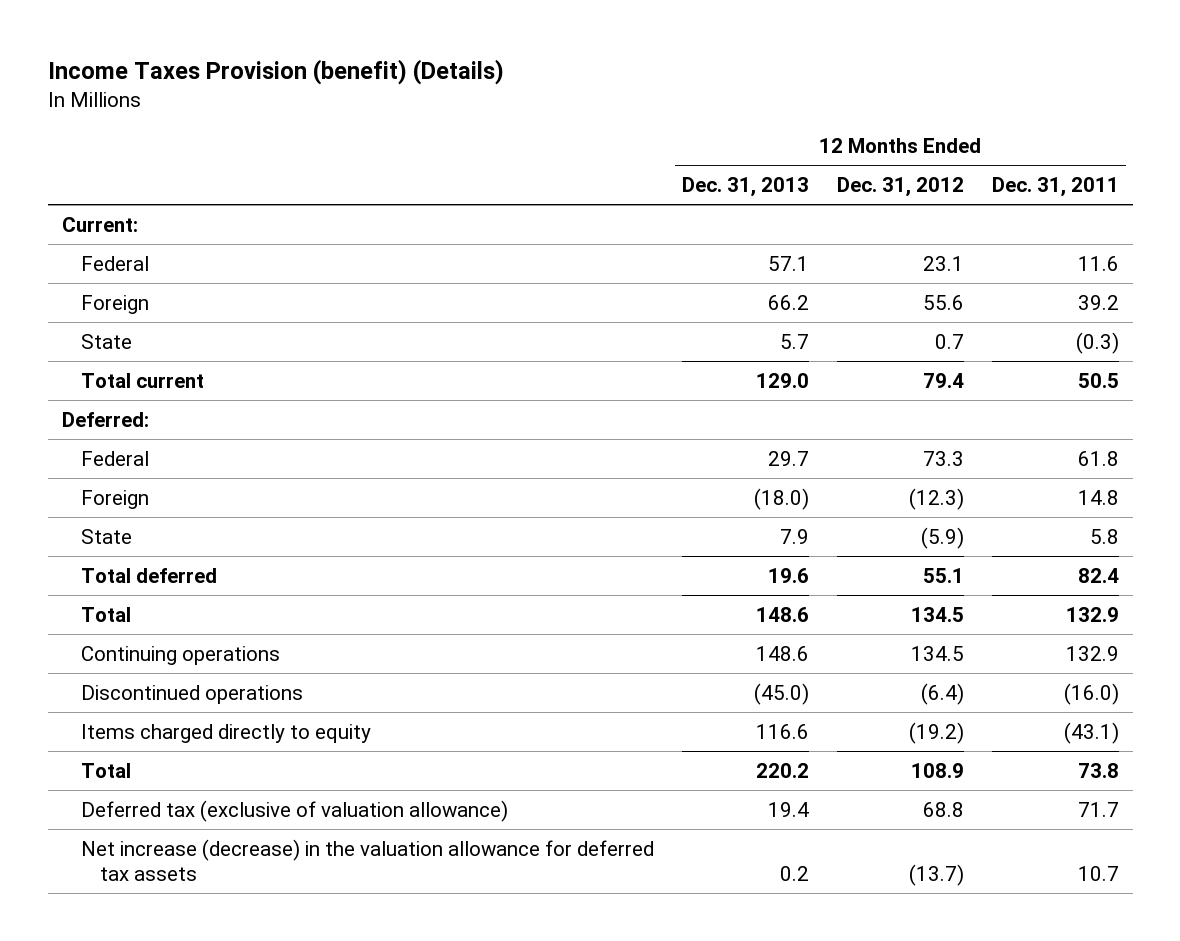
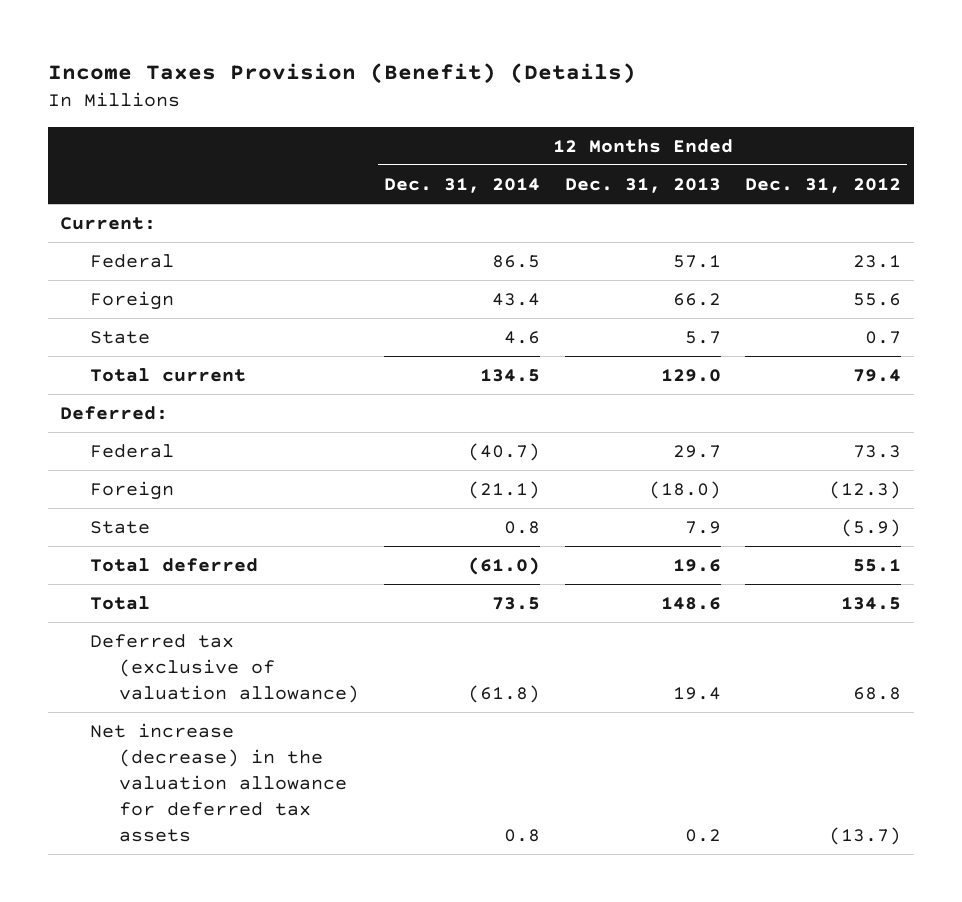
[47,59,504,86] Income Taxes Provision (benefit) (Details) -> [48,63,637,85] Income Taxes Provision (Benefit) (Details)
[991,177,1119,198] Dec. 31, 2011 -> none
none -> [383,178,540,194] Dec. 31, 2014
[80,645,280,665] Continuing operations -> none
[80,684,303,704] Discontinued operations -> none
[80,723,371,743] Items charged directly to equity -> none
[80,762,131,778] Total -> none

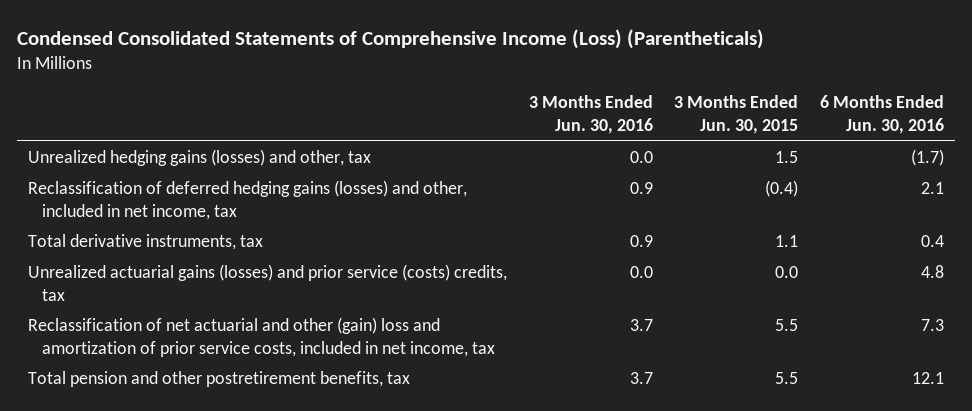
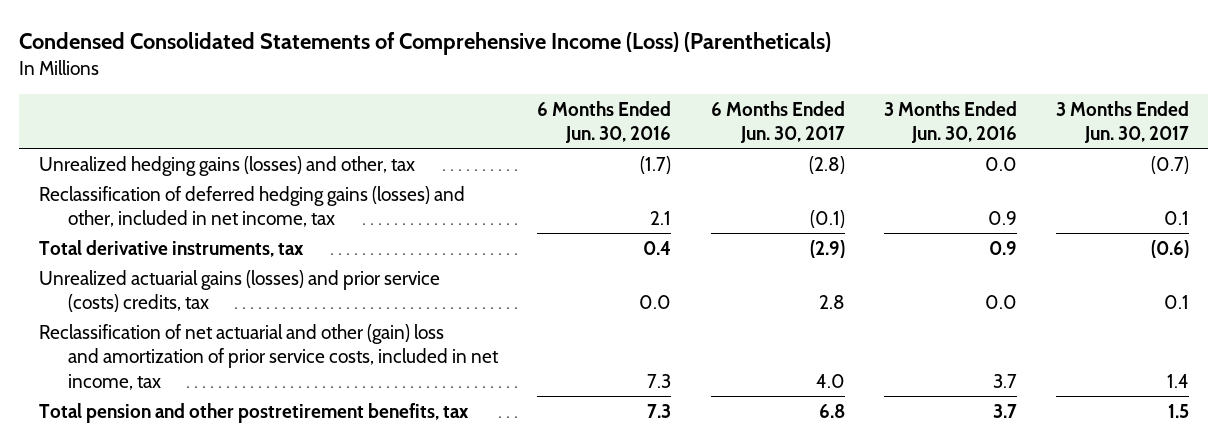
[674,95,799,135] 3 Months Ended Jun. 30, 2015 -> none
none -> [710,100,845,144] 6 Months Ended Jun. 30, 2017
none -> [1055,100,1189,144] 3 Months Ended Jun. 30, 2017
[920,265,944,279] 4.8 -> [639,295,672,310] 0.0
[911,372,944,385] 12.1 -> [647,403,672,418] 7.3

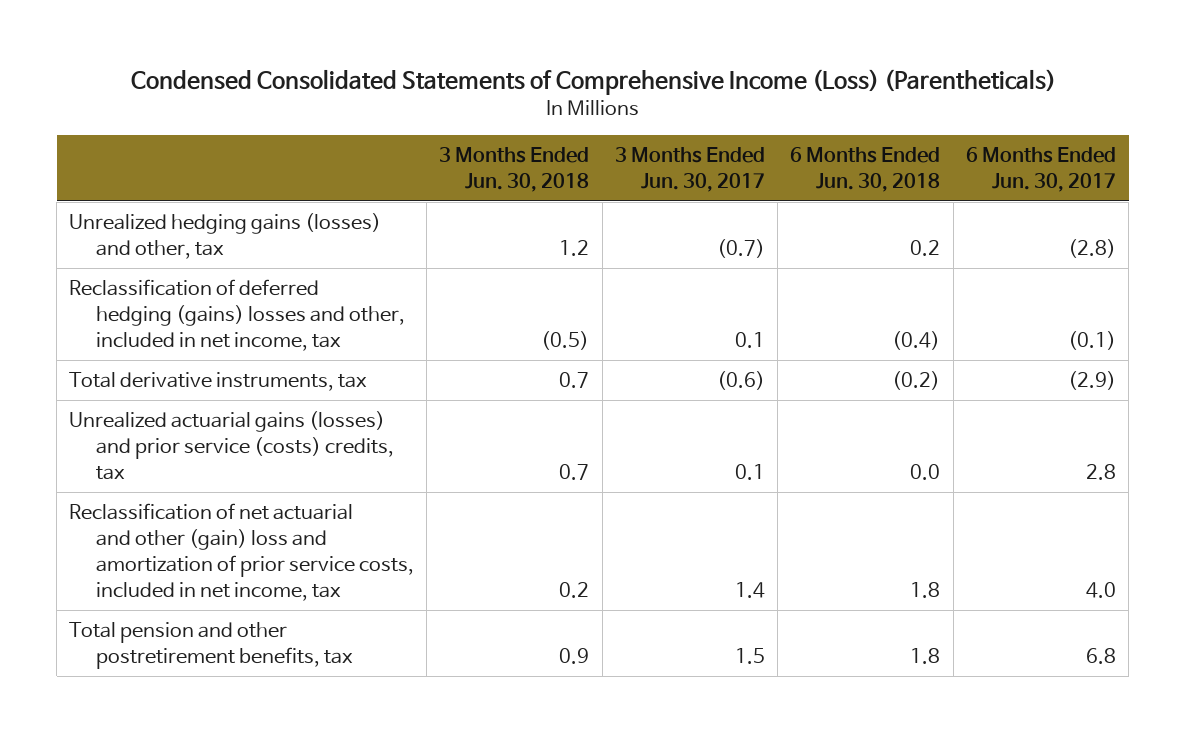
[537,100,672,144] 6 Months Ended Jun. 30, 2016 -> none
[883,100,1017,144] 3 Months Ended Jun. 30, 2016 -> none
none -> [439,146,590,192] 3 Months Ended Jun. 30, 2018
none -> [790,146,941,192] 6 Months Ended Jun. 30, 2018
[38,185,465,228] Reclassification of deferred hedging gains (losses) and other, included in net income, tax -> [69,279,405,352] Reclassification of deferred hedging (gains) losses and other, included in net income, tax

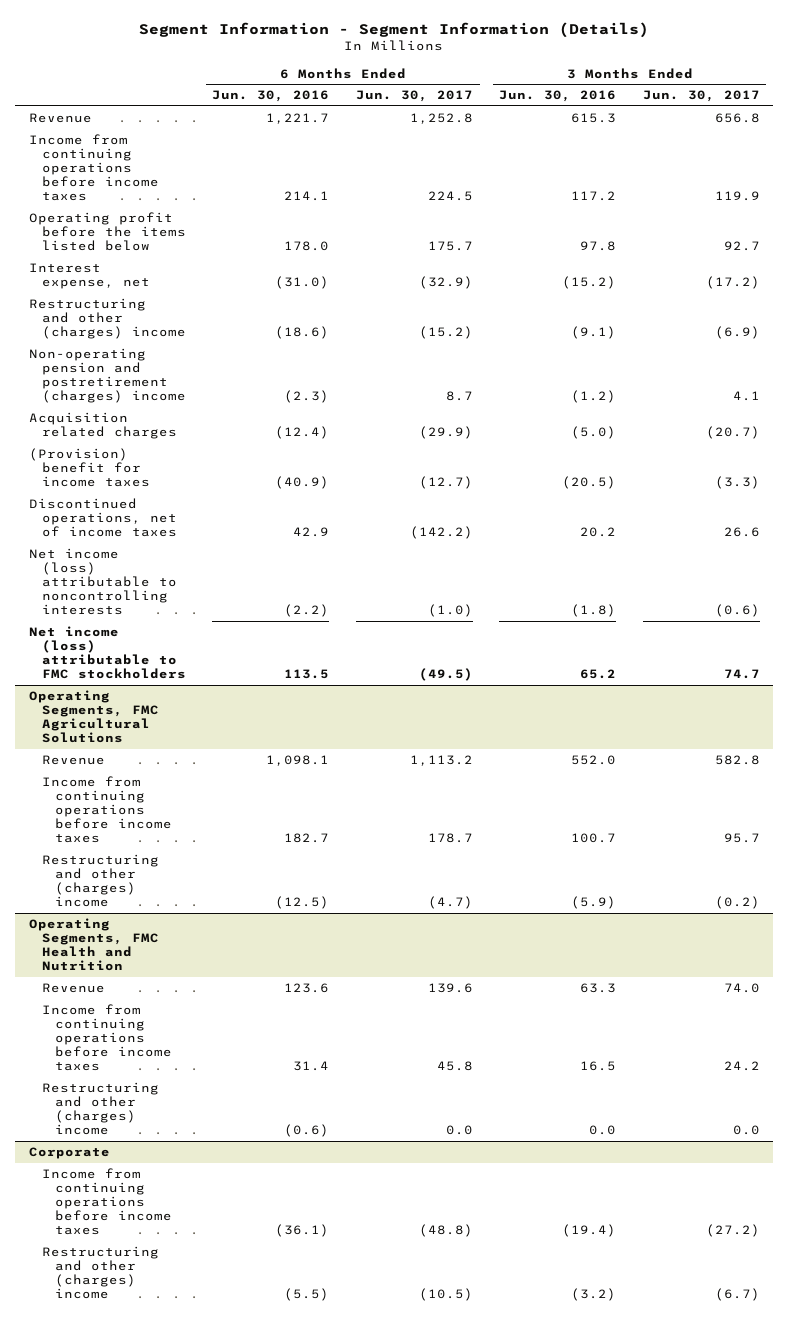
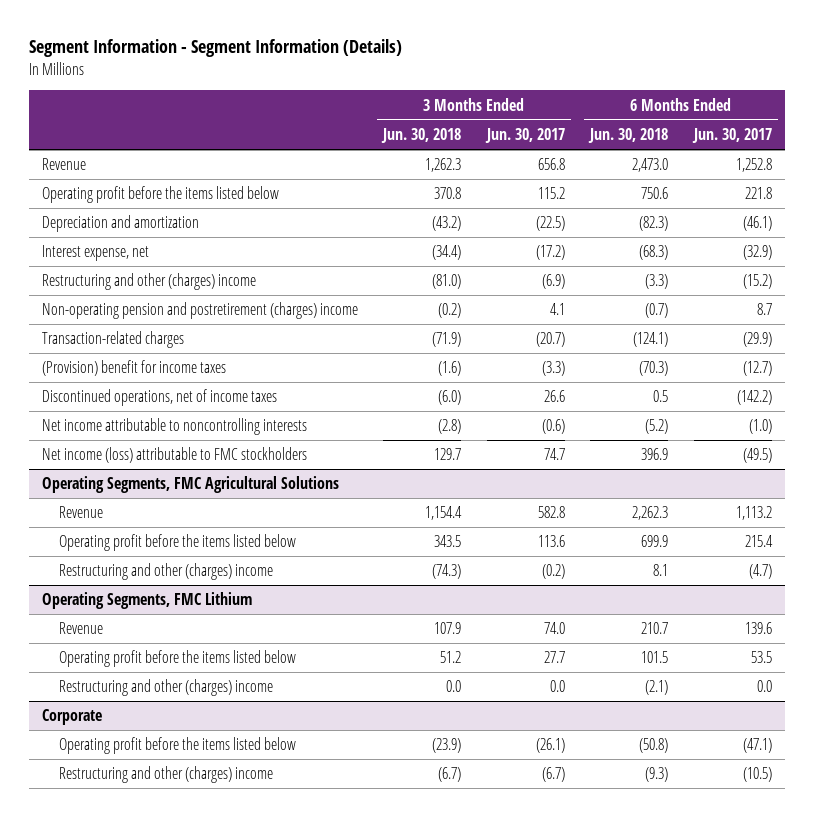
[212,90,330,103] Jun. 30, 2016 -> none
[499,90,617,103] Jun. 30, 2016 -> none
none -> [381,127,462,143] Jun. 30, 2018
none -> [588,127,669,143] Jun. 30, 2018
[28,133,160,202] Income from continuing operations before income taxes -> none
[427,241,473,252] 175.7 -> [744,187,772,200] 221.8
[723,241,760,252] 92.7 -> [537,187,565,200] 115.2
none -> [41,215,199,233] Depreciation and amortization
[28,411,178,440] Acquisition related charges -> [41,331,184,349] Transaction-related charges
[28,547,178,616] Net income (loss) attributable to noncontrolling interests -> [41,418,307,436] Net income attributable to noncontrolling interests
[42,775,173,844] Income from continuing operations before income taxes -> none
none -> [59,534,297,552] Operating profit before the items listed below
[28,917,160,972] Operating Segments, FMC Health and Nutrition -> none
none -> [41,592,252,610] Operating Segments, FMC Lithium
[42,1003,173,1072] Income from continuing operations before income taxes -> none
none -> [59,650,297,668] Operating profit before the items listed below
[42,1167,173,1236] Income from continuing operations before income taxes -> none
none -> [59,737,297,755] Operating profit before the items listed below

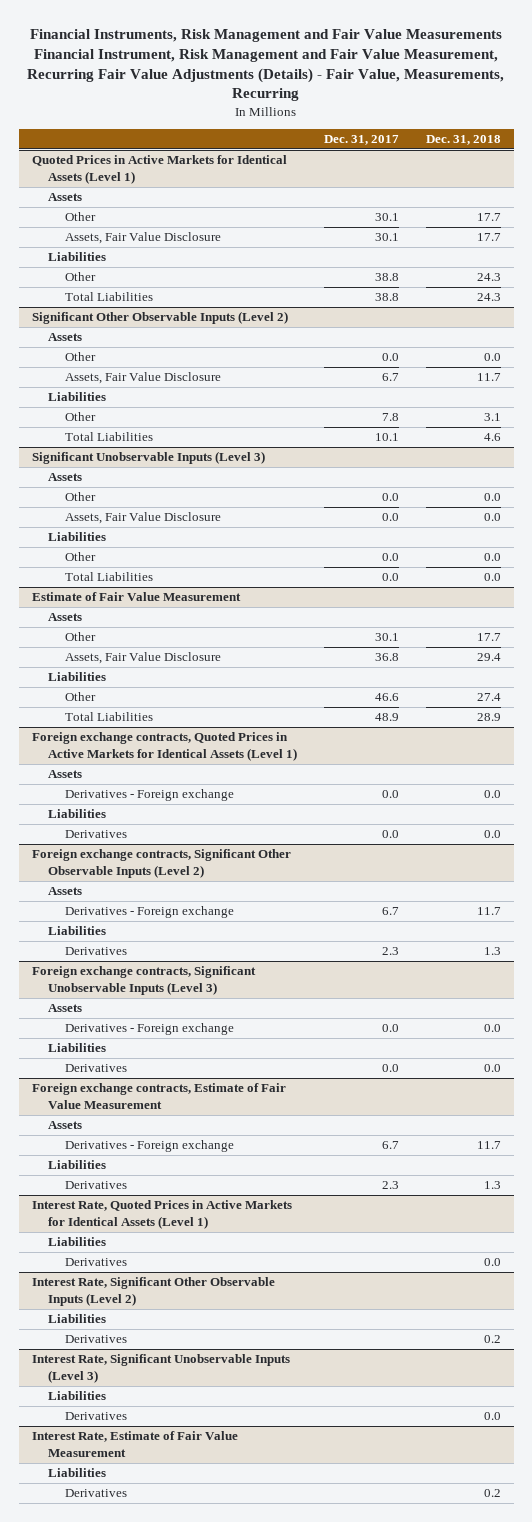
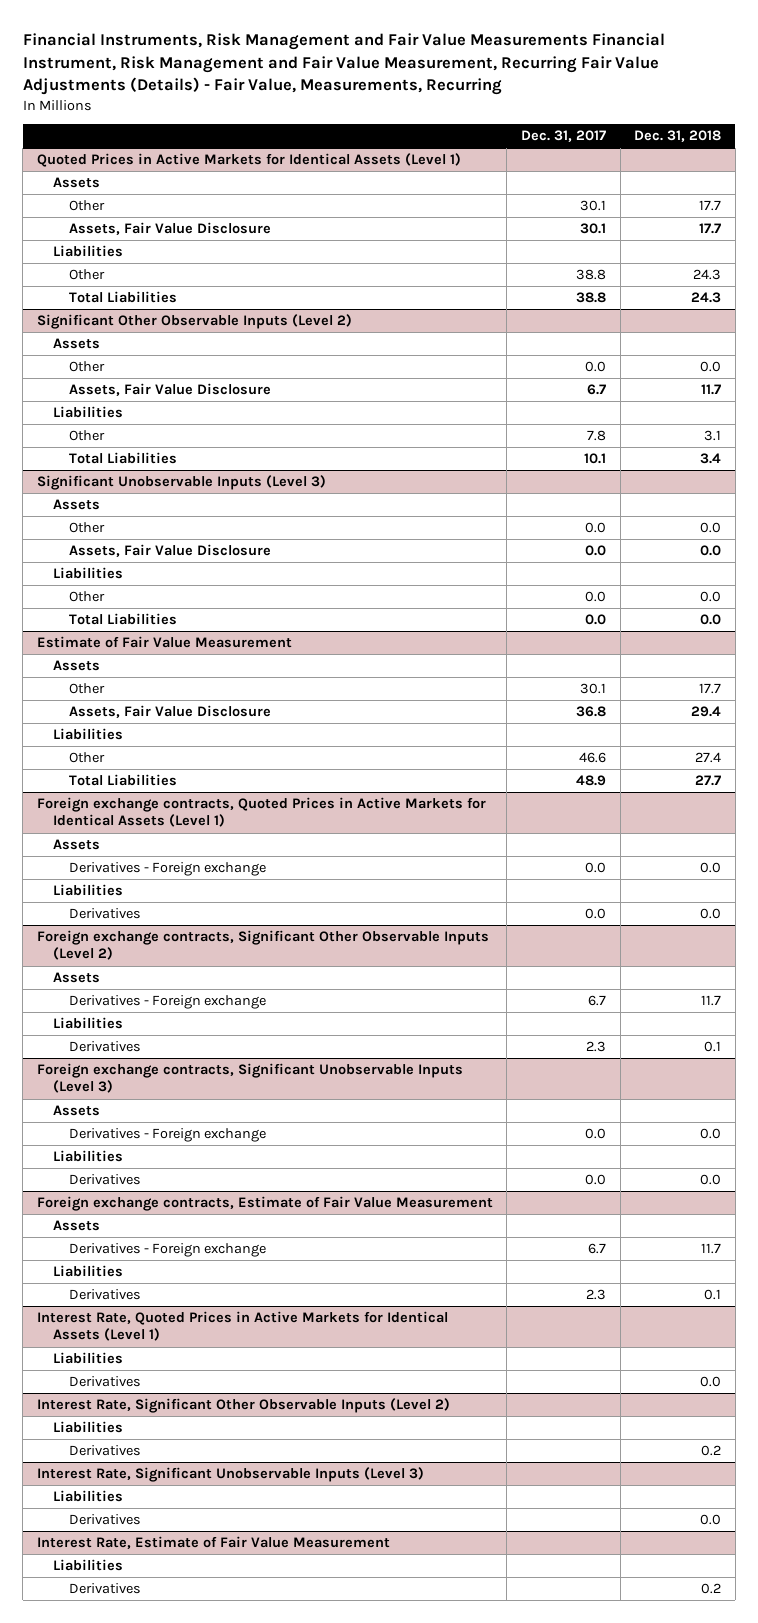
[483,433,501,442] 4.6 -> [700,453,722,465] 3.4
[476,713,501,722] 28.9 -> [695,775,722,787] 27.7
[483,947,501,956] 1.3 -> [704,1041,722,1053] 0.1
[483,1181,501,1190] 1.3 -> [704,1289,722,1301] 0.1

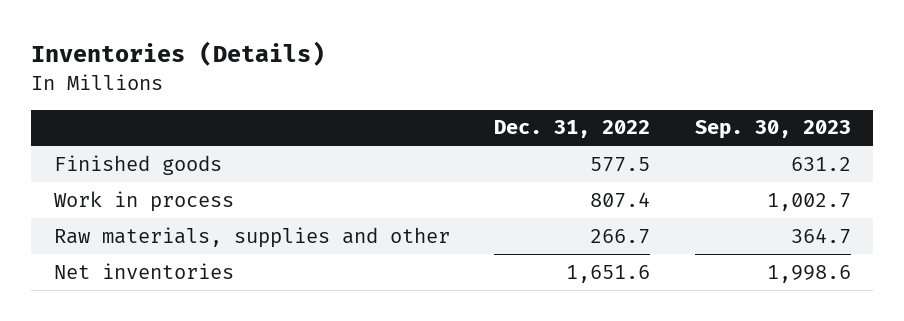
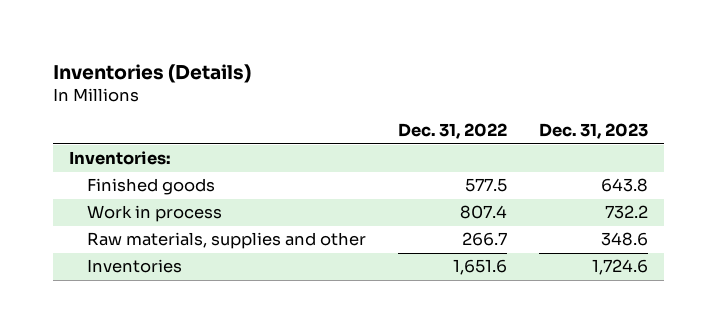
[694,120,851,140] Sep. 30, 2023 -> none
none -> [539,123,649,140] Dec. 31, 2023
none -> [69,151,172,166] Inventories:
[53,262,234,279] Net inventories -> [87,259,183,274] Inventories

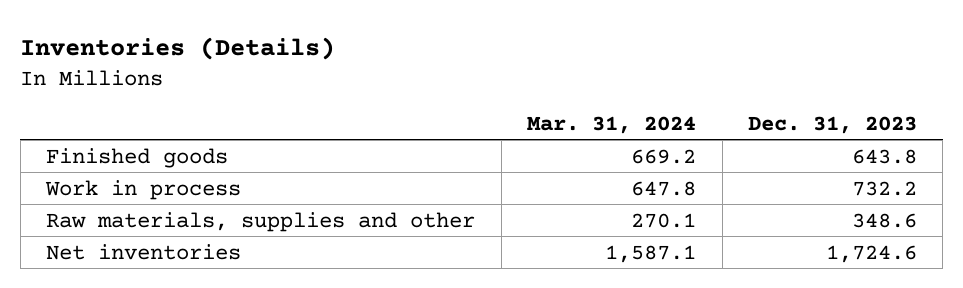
[398,123,508,140] Dec. 31, 2022 -> none
none -> [527,115,697,134] Mar. 31, 2024
[69,151,172,166] Inventories: -> none
[87,259,183,274] Inventories -> [46,243,242,260] Net inventories

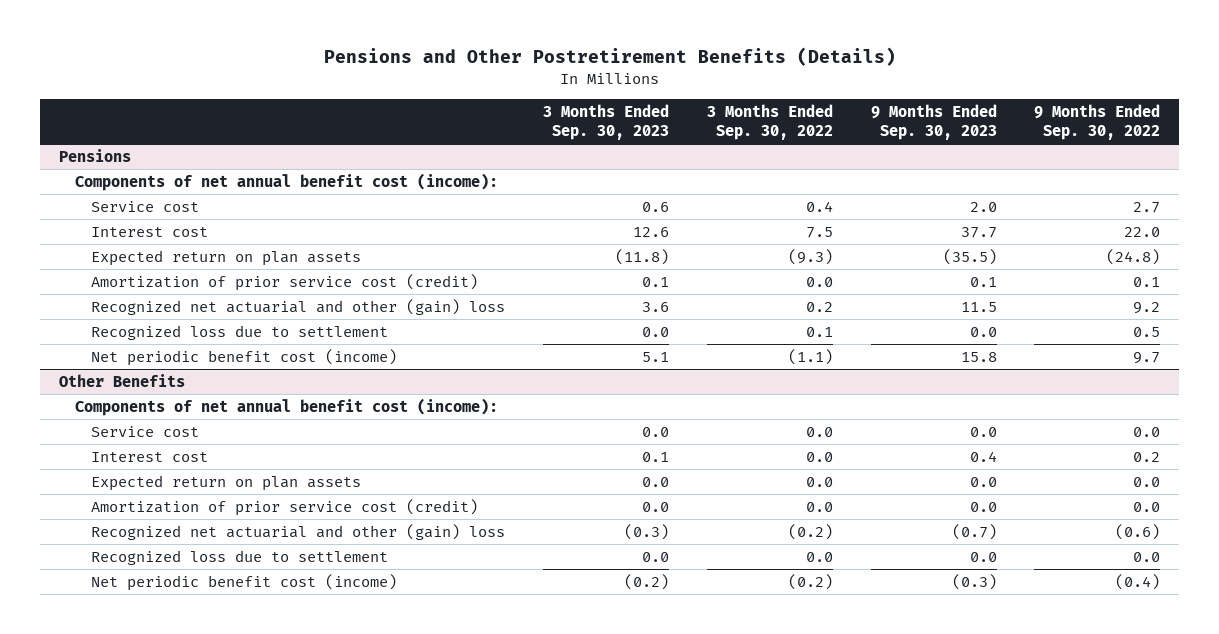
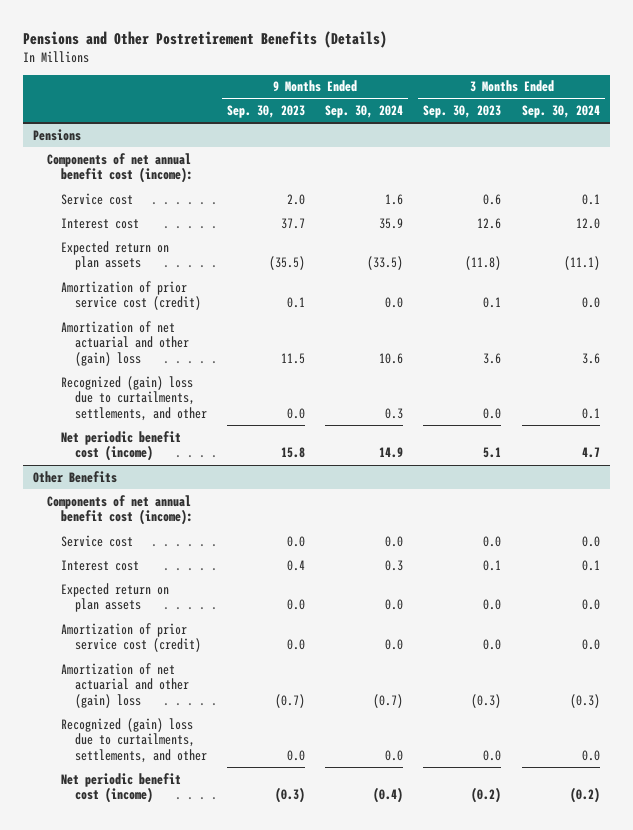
[706,103,833,141] 3 Months Ended Sep. 30, 2022 -> none
[1034,103,1161,141] 9 Months Ended Sep. 30, 2022 -> none
none -> [325,105,404,119] Sep. 30, 2024
none -> [521,105,600,119] Sep. 30, 2024
[91,298,506,315] Recognized net actuarial and other (gain) loss -> [60,320,189,367] Amortization of net actuarial and other (gain) loss
[91,324,389,340] Recognized loss due to settlement -> [60,375,207,422] Recognized (gain) loss due to curtailments, settlements, and other
[91,523,506,540] Recognized net actuarial and other (gain) loss -> [60,662,189,709] Amortization of net actuarial and other (gain) loss
[91,549,389,565] Recognized loss due to settlement -> [60,717,207,764] Recognized (gain) loss due to curtailments, settlements, and other

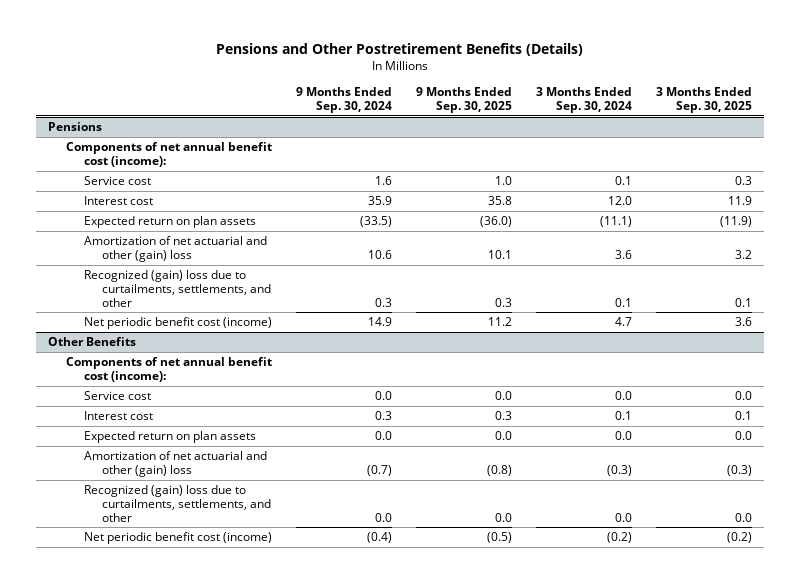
[226,105,305,119] Sep. 30, 2023 -> none
[423,105,502,119] Sep. 30, 2023 -> none
none -> [416,87,513,114] 9 Months Ended Sep. 30, 2025
none -> [655,87,752,114] 3 Months Ended Sep. 30, 2025
[60,280,201,311] Amortization of prior service cost (credit) -> none
[60,622,201,653] Amortization of prior service cost (credit) -> none

